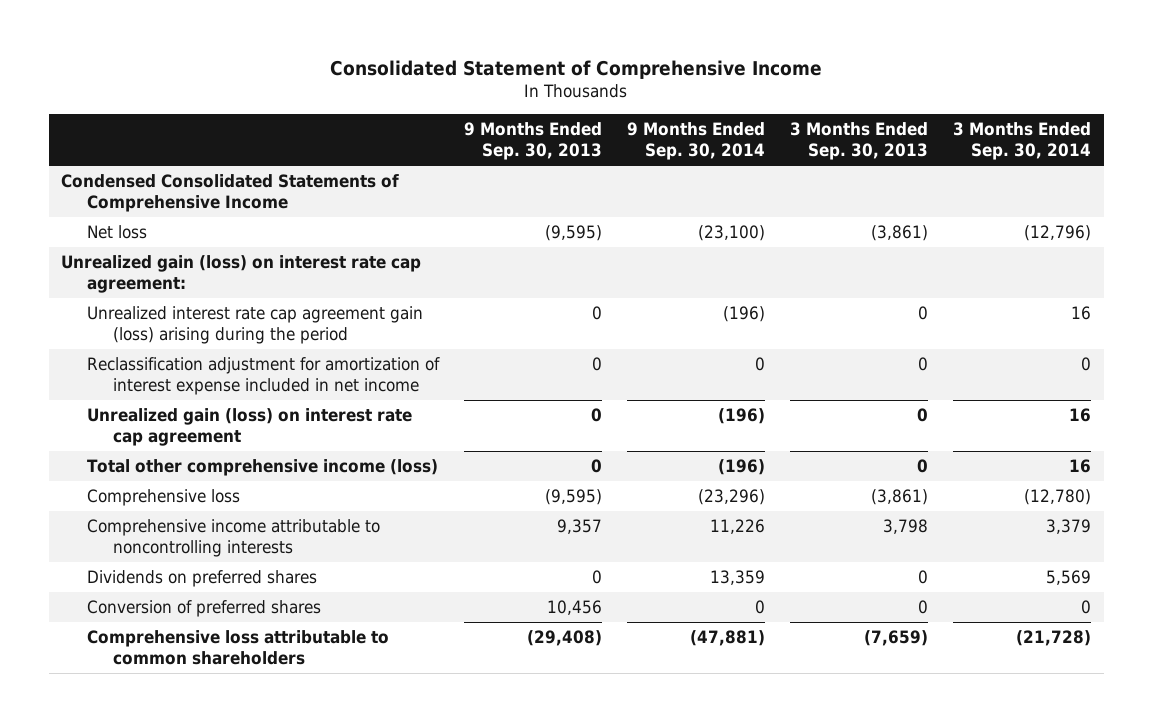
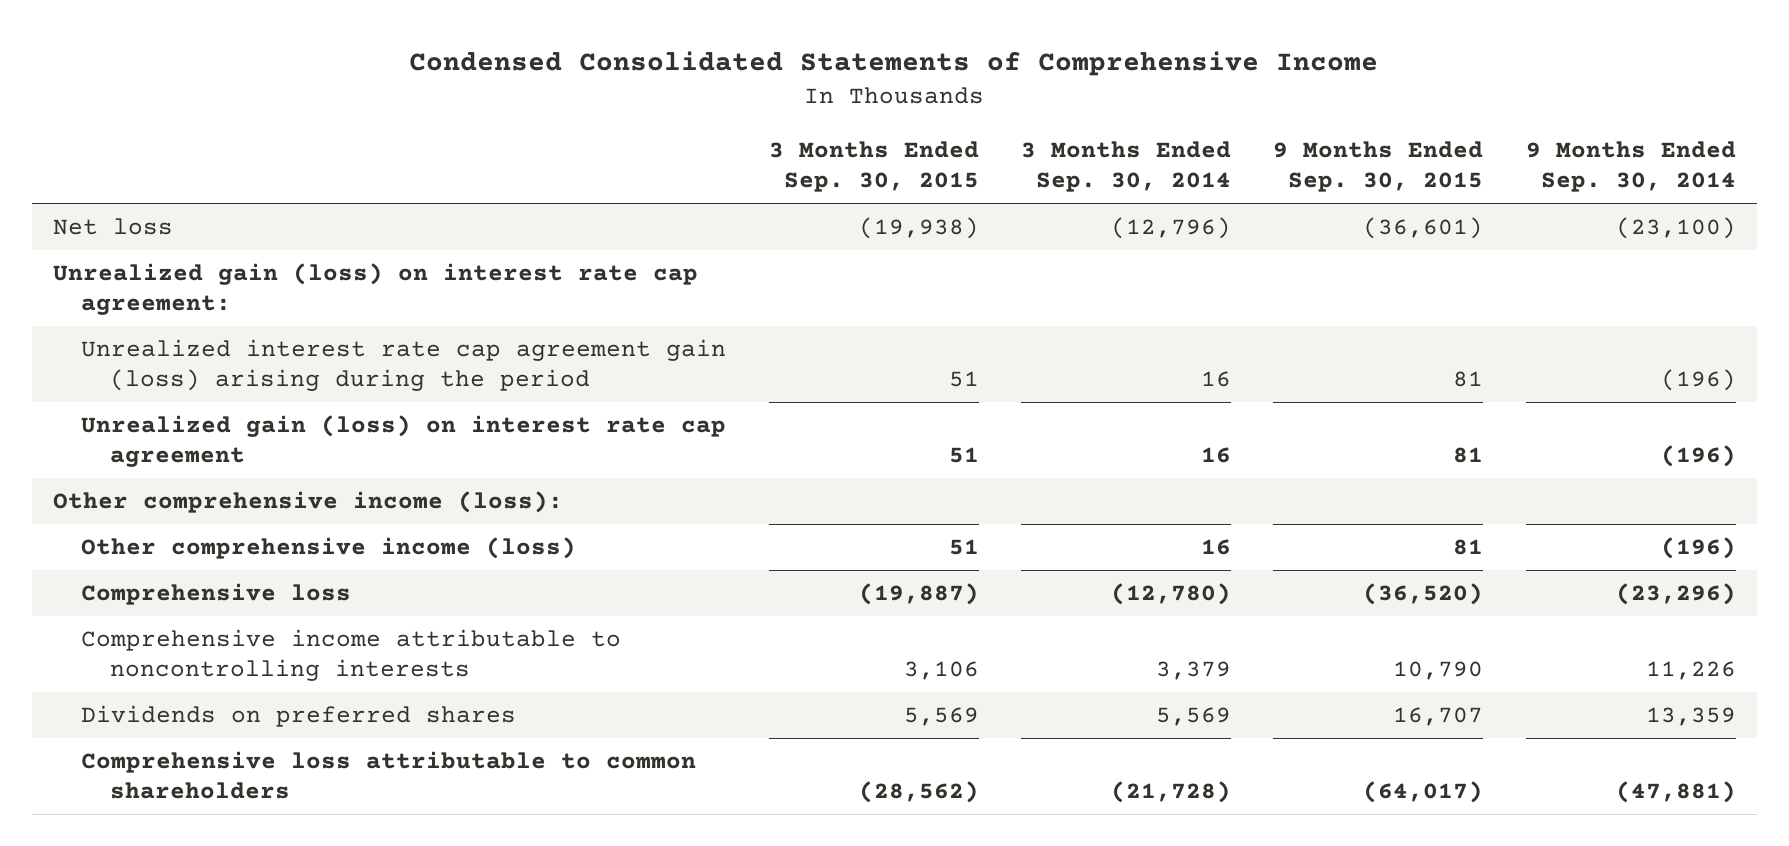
[330,59,823,79] Consolidated Statement of Comprehensive Income -> [409,50,1379,76] Condensed Consolidated Statements of Comprehensive Income
[464,121,603,161] 9 Months Ended Sep. 30, 2013 -> none
[790,121,929,161] 3 Months Ended Sep. 30, 2013 -> none
none -> [768,140,979,193] 3 Months Ended Sep. 30, 2015
none -> [1273,140,1484,193] 9 Months Ended Sep. 30, 2015
[61,173,400,213] Condensed Consolidated Statements of Comprehensive Income -> none
[87,356,441,396] Reclassification adjustment for amortization of interest expense included in net income -> none
none -> [52,490,563,513] Other comprehensive income (loss):
[87,458,439,476] Total other comprehensive income (loss) -> [81,536,577,559] Other comprehensive income (loss)
[87,599,322,617] Conversion of preferred shares -> none

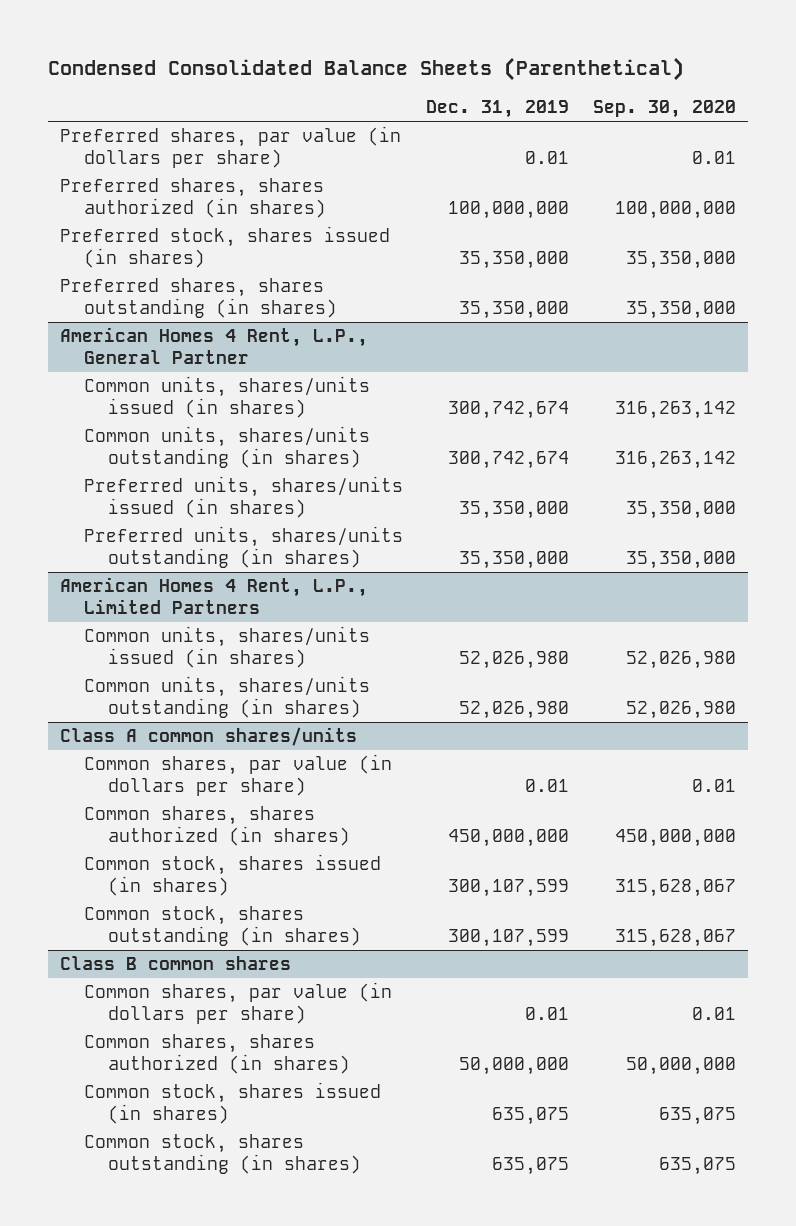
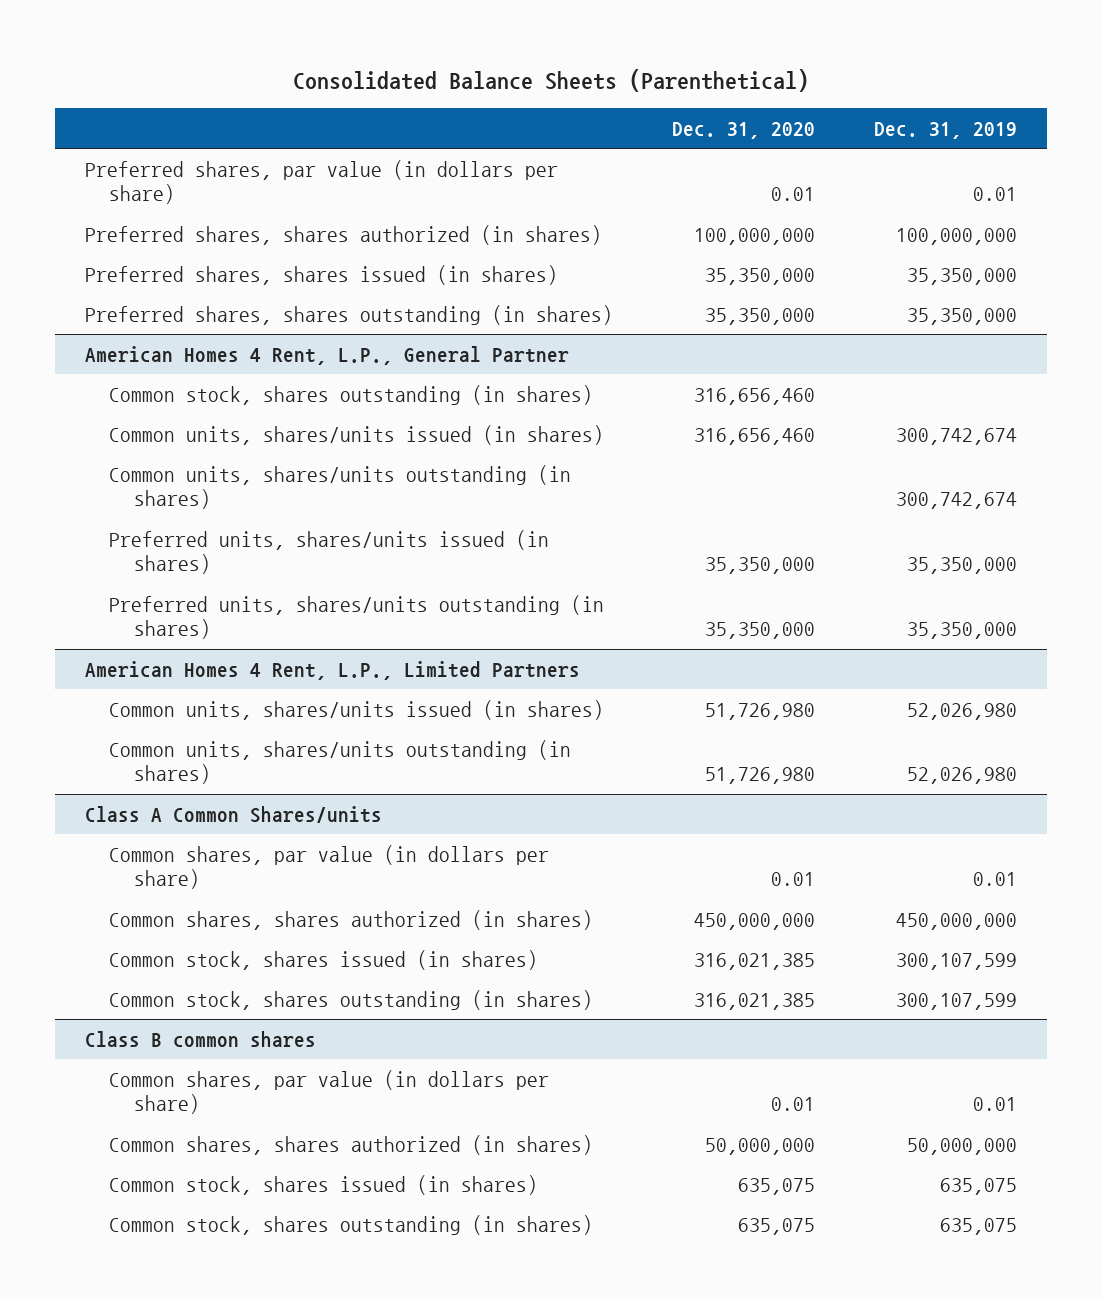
[48,57,685,82] Condensed Consolidated Balance Sheets (Parenthetical) -> [293,68,810,92] Consolidated Balance Sheets (Parenthetical)
[592,100,736,119] Sep. 30, 2020 -> none
none -> [672,122,816,140] Dec. 31, 2020
[59,226,390,268] Preferred stock, shares issued (in shares) -> [84,264,558,285] Preferred shares, shares issued (in shares)
none -> [109,384,594,405] Common stock, shares outstanding (in shares)
[59,727,357,747] Class A common shares/units -> [84,805,382,823] Class A Common Shares/units

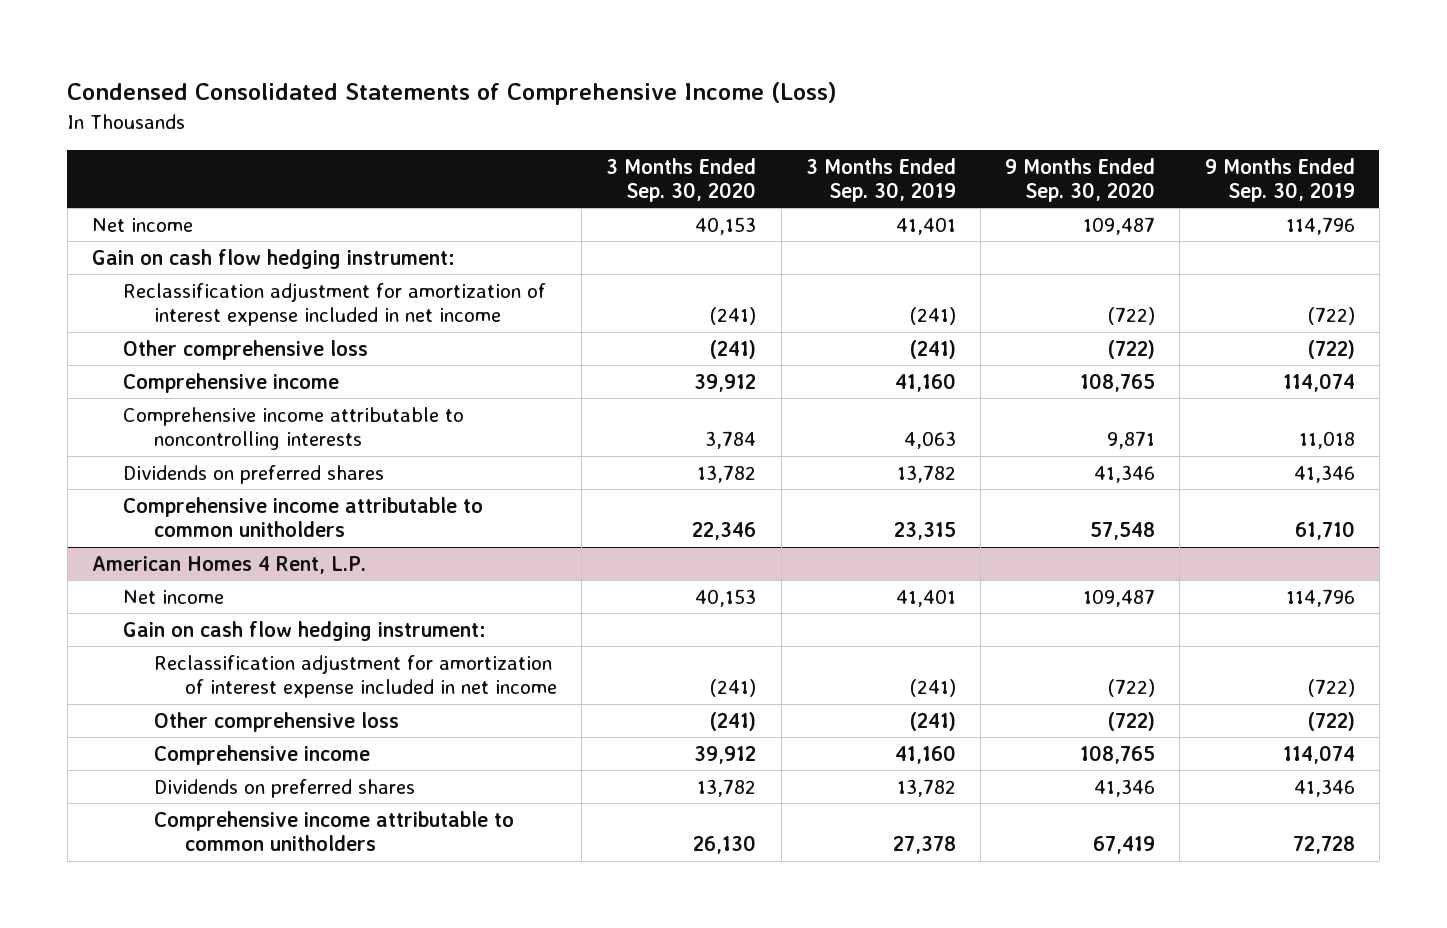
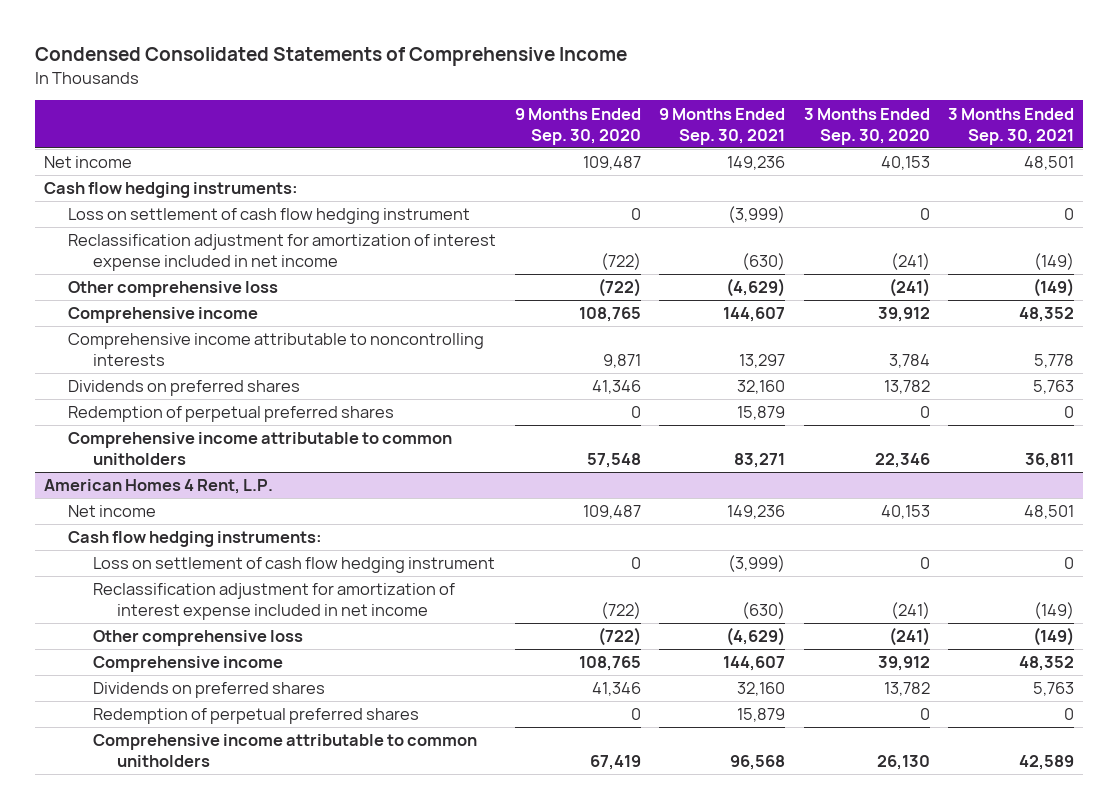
[67,82,838,106] Condensed Consolidated Statements of Comprehensive Income (Loss) -> [35,46,628,66] Condensed Consolidated Statements of Comprehensive Income
[805,157,956,203] 3 Months Ended Sep. 30, 2019 -> none
[1204,157,1355,203] 9 Months Ended Sep. 30, 2019 -> none
none -> [659,107,786,145] 9 Months Ended Sep. 30, 2021
none -> [948,107,1075,145] 3 Months Ended Sep. 30, 2021
[92,248,456,269] Gain on cash flow hedging instrument: -> [44,182,299,199] Cash flow hedging instruments:
none -> [68,208,471,225] Loss on settlement of cash flow hedging instrument
none -> [68,406,395,423] Redemption of perpetual preferred shares
[122,620,486,641] Gain on cash flow hedging instrument: -> [68,531,323,548] Cash flow hedging instruments:
none -> [92,557,495,574] Loss on settlement of cash flow hedging instrument
none -> [92,708,419,725] Redemption of perpetual preferred shares

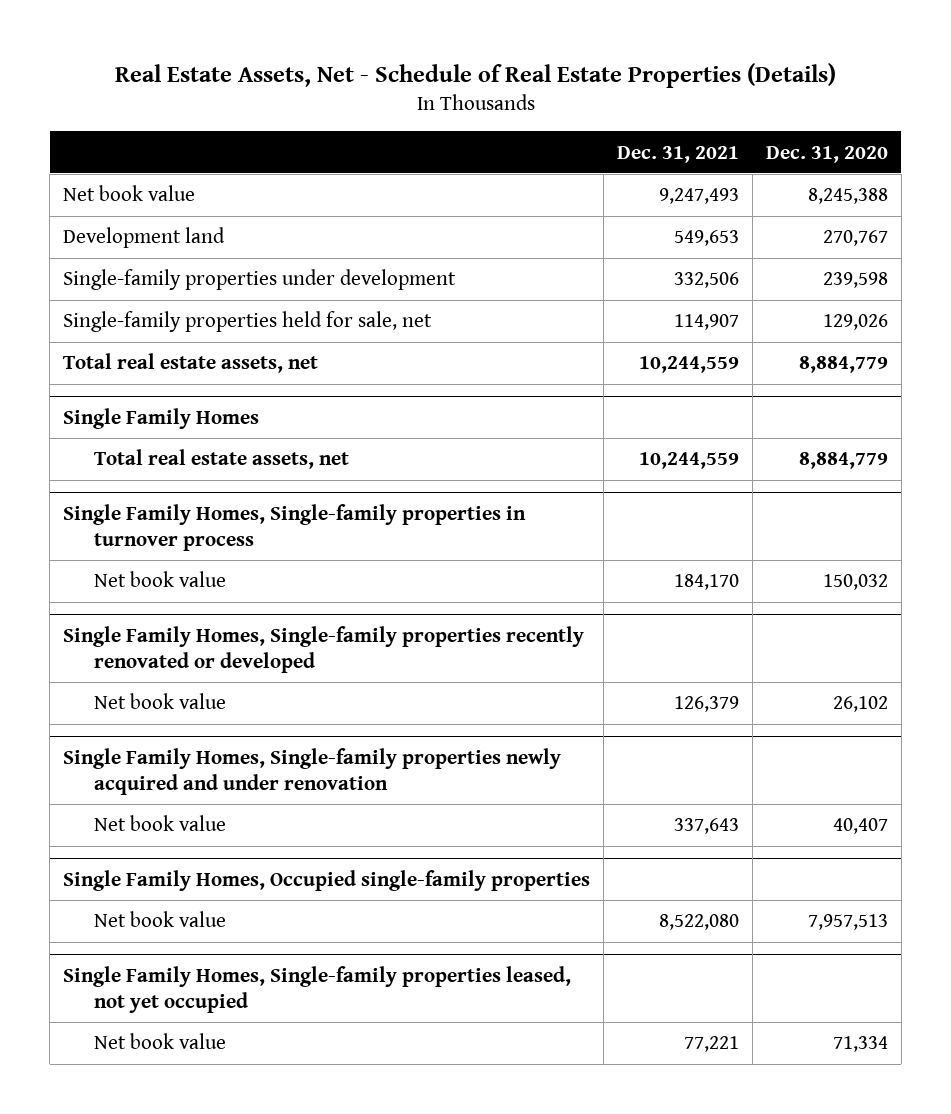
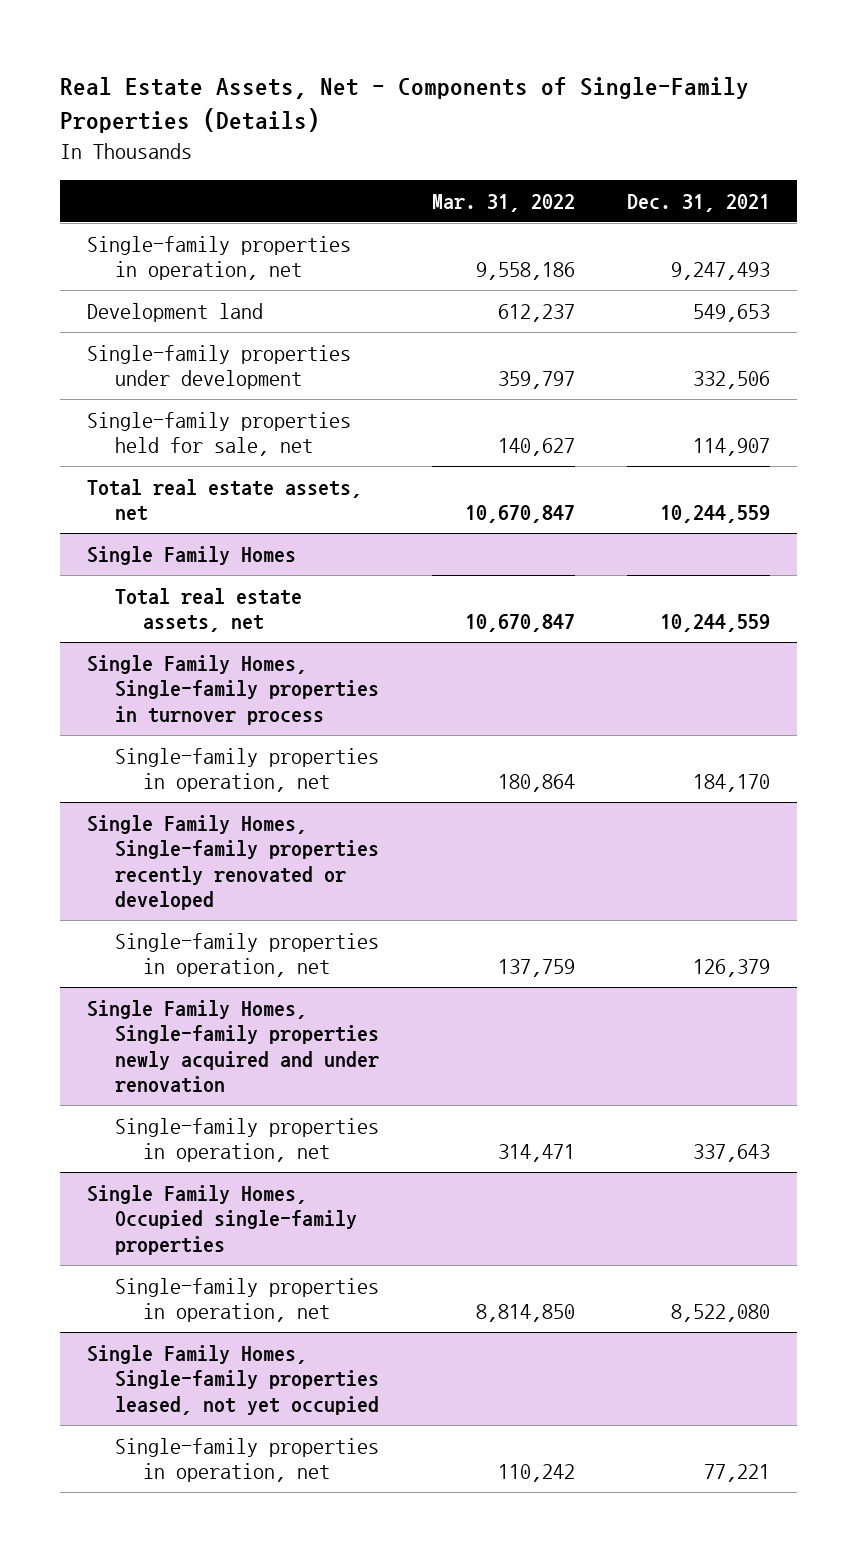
[114,63,836,89] Real Estate Assets, Net - Schedule of Real Estate Properties (Details) -> [60,77,750,134] Real Estate Assets, Net - Components of Single-Family Properties (Details)
[766,145,889,163] Dec. 31, 2020 -> none
none -> [431,193,575,212] Mar. 31, 2022
[63,185,196,202] Net book value -> [86,236,351,281] Single-family properties in operation, net
[94,571,227,588] Net book value -> [114,748,379,793] Single-family properties in operation, net
[94,693,227,710] Net book value -> [114,933,379,978] Single-family properties in operation, net
[94,815,227,832] Net book value -> [114,1118,379,1163] Single-family properties in operation, net
[94,911,227,928] Net book value -> [114,1278,379,1323] Single-family properties in operation, net
[94,1033,227,1050] Net book value -> [114,1438,379,1483] Single-family properties in operation, net

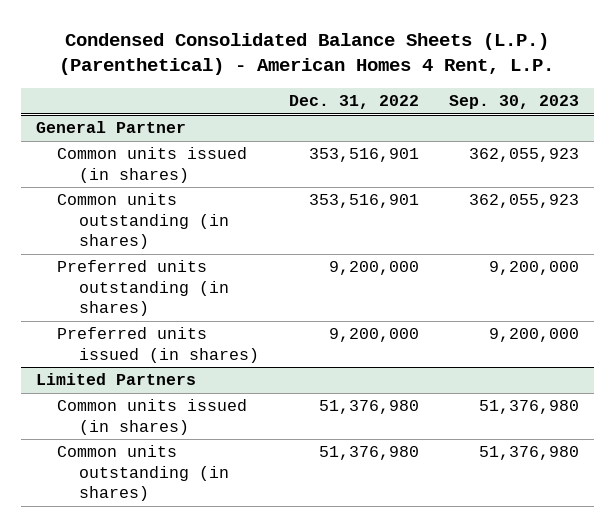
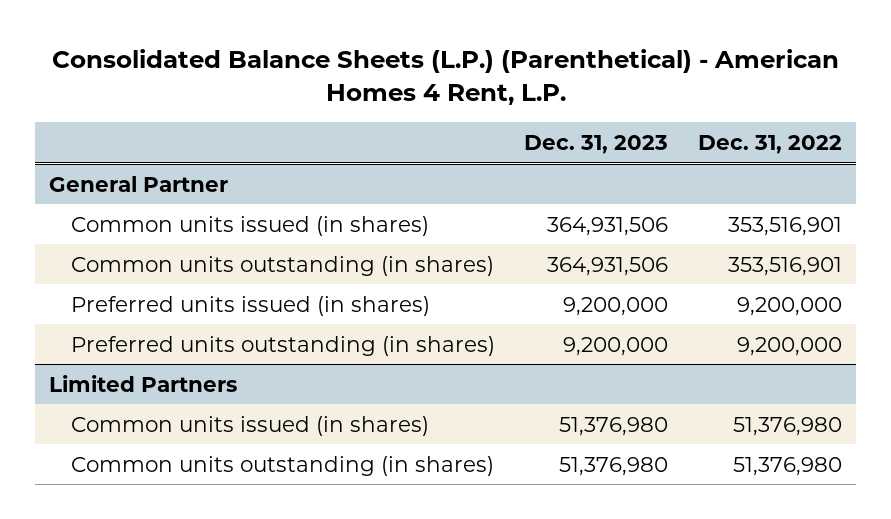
[59,33,555,76] Condensed Consolidated Balance Sheets (L.P.) (Parenthetical) - American Homes 4 Rent, L.P. -> [51,48,839,106] Consolidated Balance Sheets (L.P.) (Parenthetical) - American Homes 4 Rent, L.P.
[448,95,579,110] Sep. 30, 2023 -> none
none -> [524,135,669,155] Dec. 31, 2023
[57,260,230,316] Preferred units outstanding (in shares) -> [71,335,496,356] Preferred units outstanding (in shares)

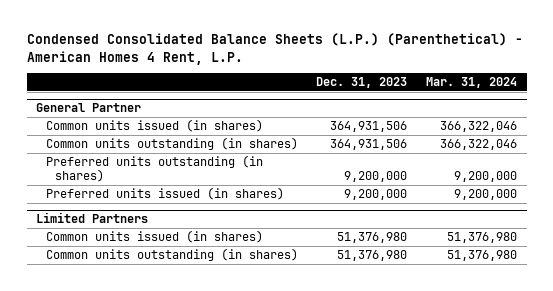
[51,48,839,106] Consolidated Balance Sheets (L.P.) (Parenthetical) - American Homes 4 Rent, L.P. -> [26,33,523,65] Condensed Consolidated Balance Sheets (L.P.) (Parenthetical) - American Homes 4 Rent, L.P.
[697,135,842,155] Dec. 31, 2022 -> none
none -> [426,77,518,89] Mar. 31, 2024
[71,295,431,316] Preferred units issued (in shares) -> [45,186,284,200] Preferred units issued (in shares)

